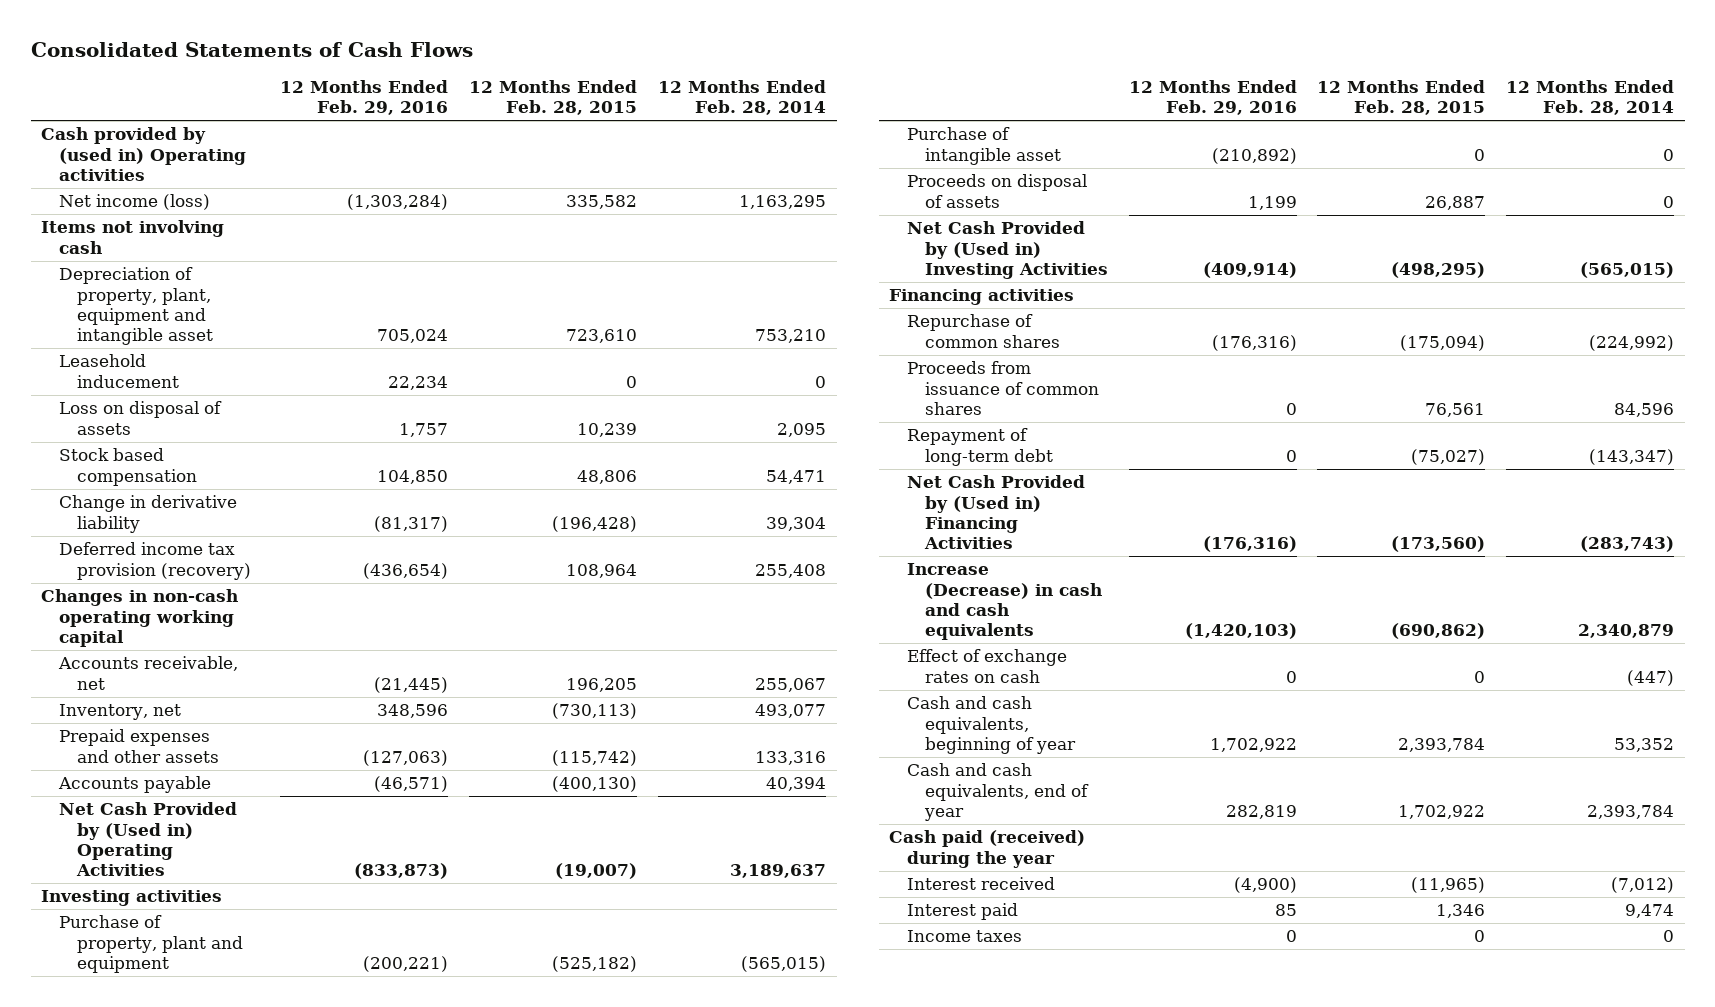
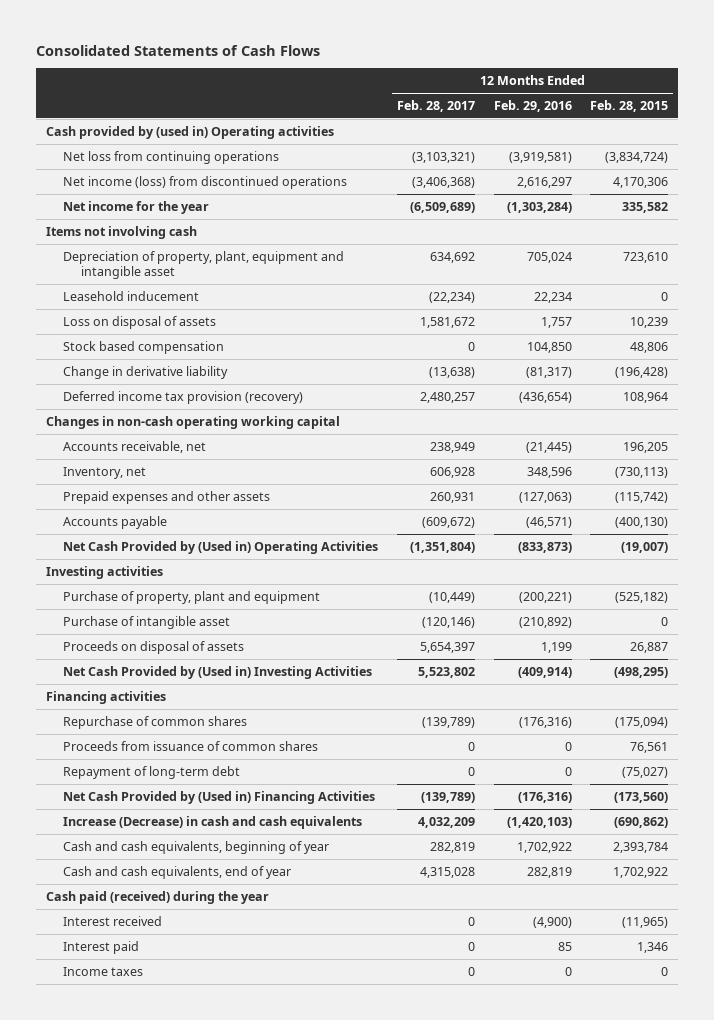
[658,80,827,116] 12 Months Ended Feb. 28, 2014 -> none
none -> [397,99,476,112] Feb. 28, 2017
none -> [63,150,280,164] Net loss from continuing operations
none -> [63,175,348,189] Net income (loss) from discontinued operations
[58,194,210,211] Net income (loss) -> [63,200,210,214] Net income for the year
[906,649,1067,683] Effect of exchange rates on cash -> none

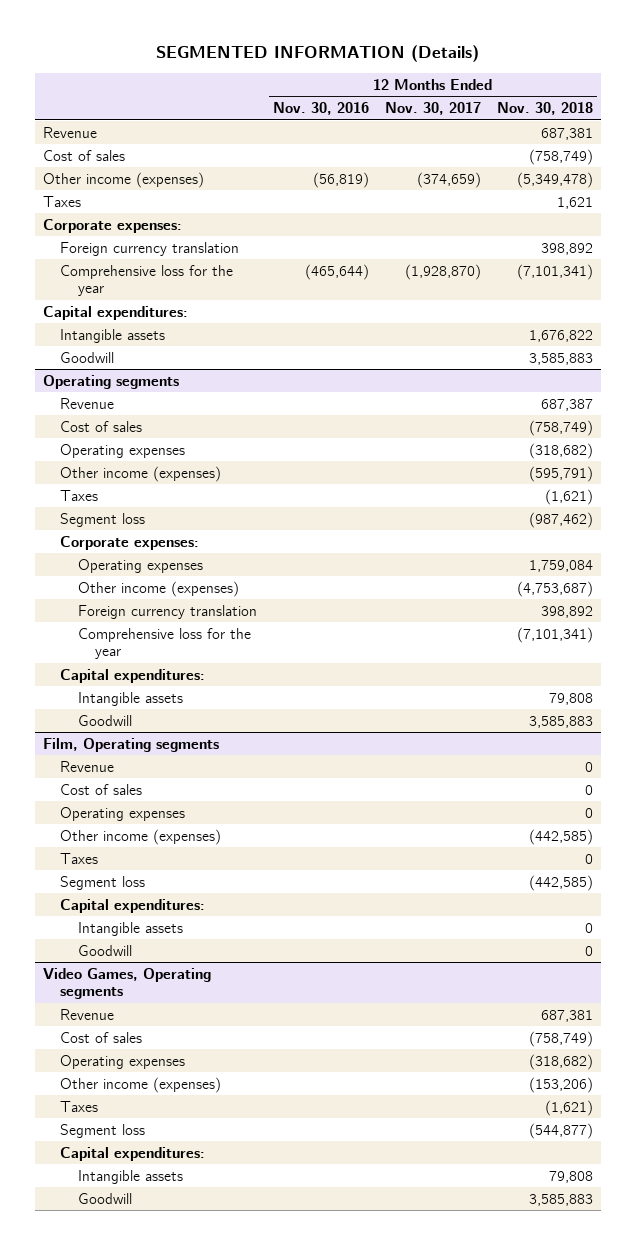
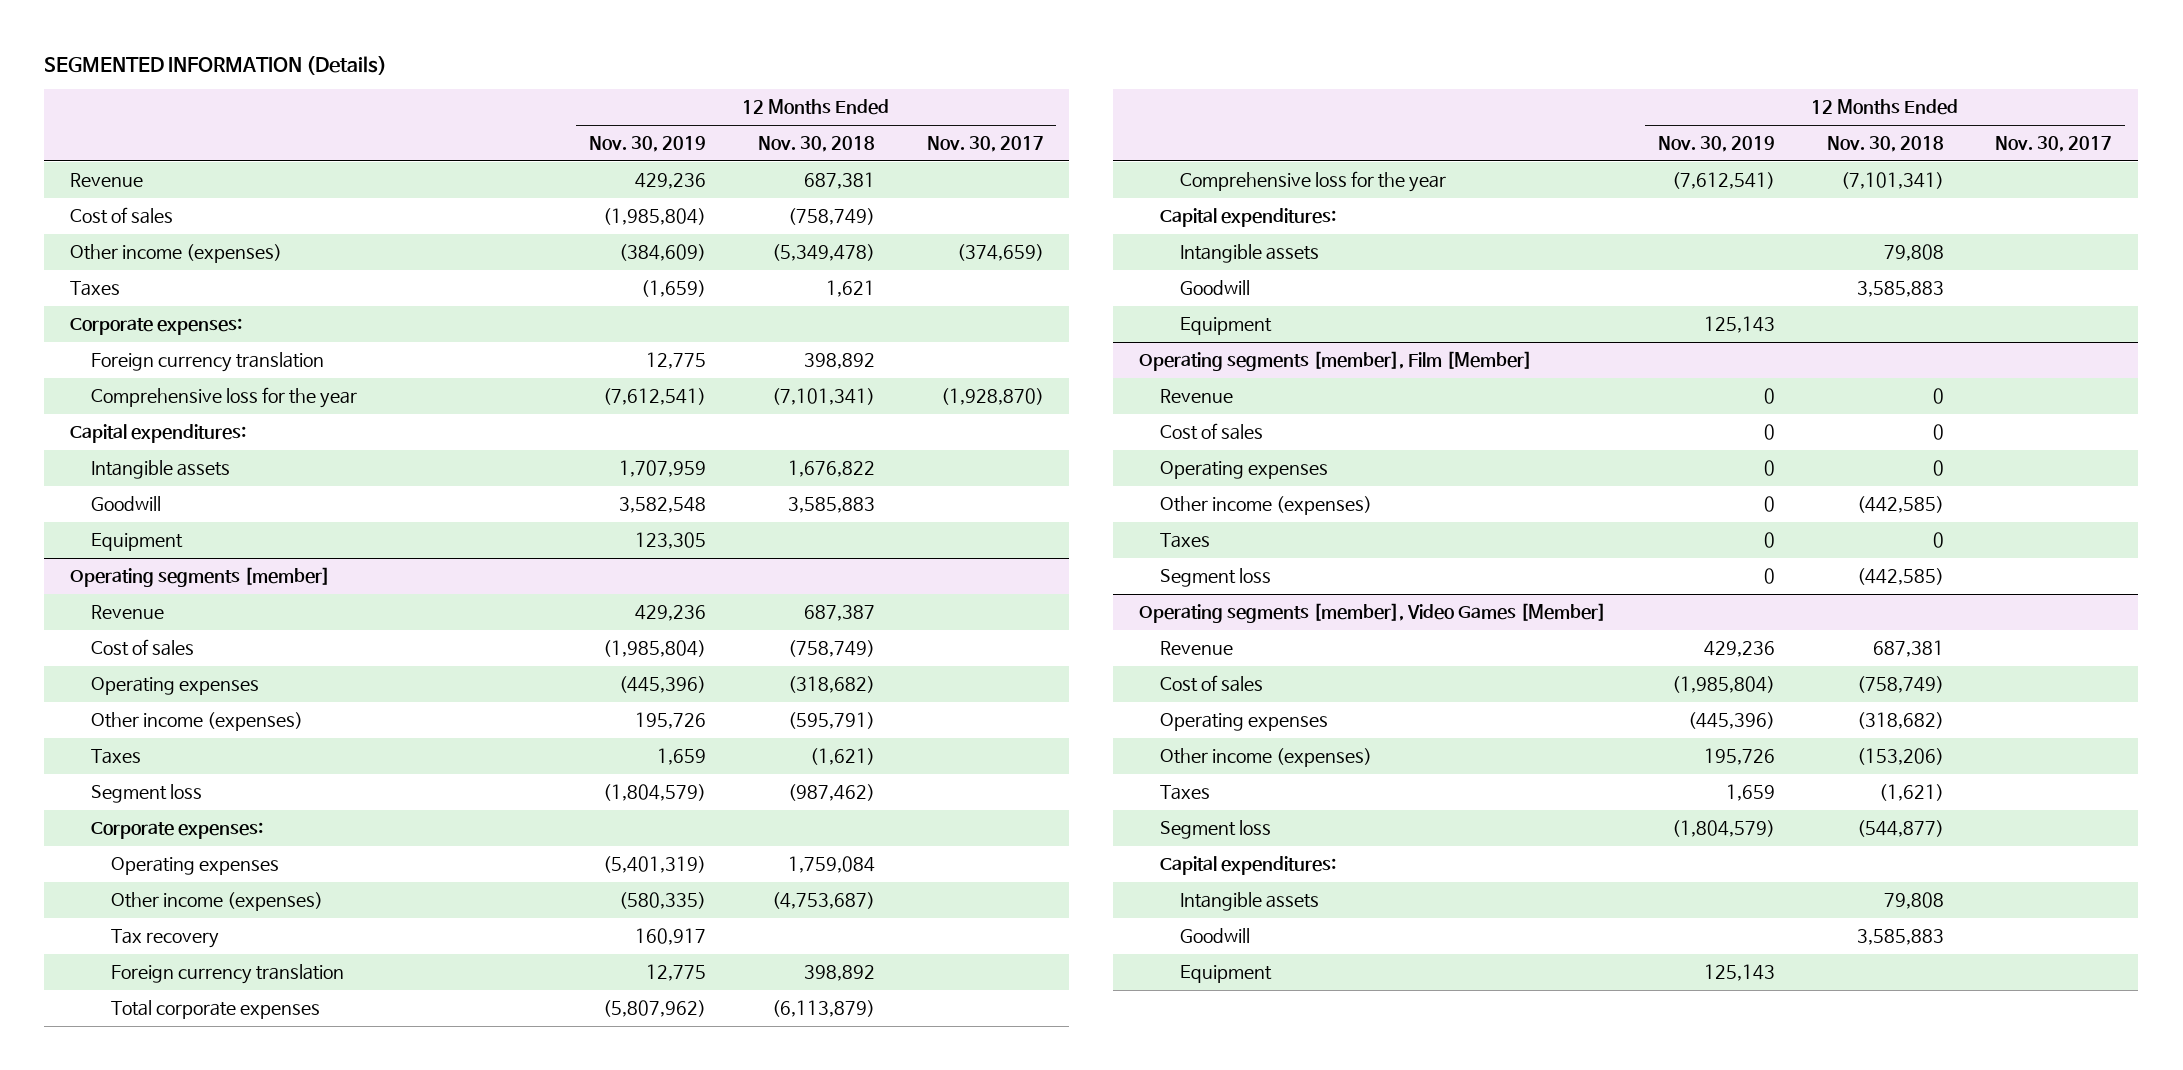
[272,102,369,116] Nov. 30, 2016 -> none
none -> [589,136,707,153] Nov. 30, 2019
none -> [90,533,183,552] Equipment
[43,374,180,389] Operating segments -> [70,567,331,588] Operating segments [member]
none -> [111,929,220,949] Tax recovery
none -> [111,1000,321,1020] Total corporate expenses
none -> [1179,317,1272,336] Equipment
[43,737,220,752] Film, Operating segments -> [1139,351,1533,372] Operating segments [member], Film [Member]
[60,898,206,913] Capital expenditures: -> none
[77,921,183,936] Intangible assets -> none
[77,944,132,956] Goodwill -> none
[43,967,212,999] Video Games, Operating segments -> [1139,603,1607,624] Operating segments [member], Video Games [Member]
none -> [1179,965,1272,984] Equipment

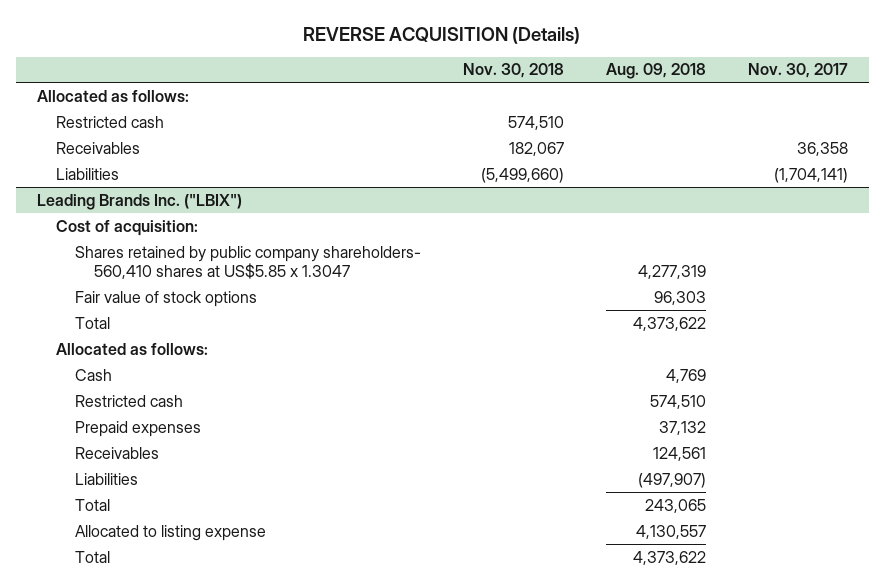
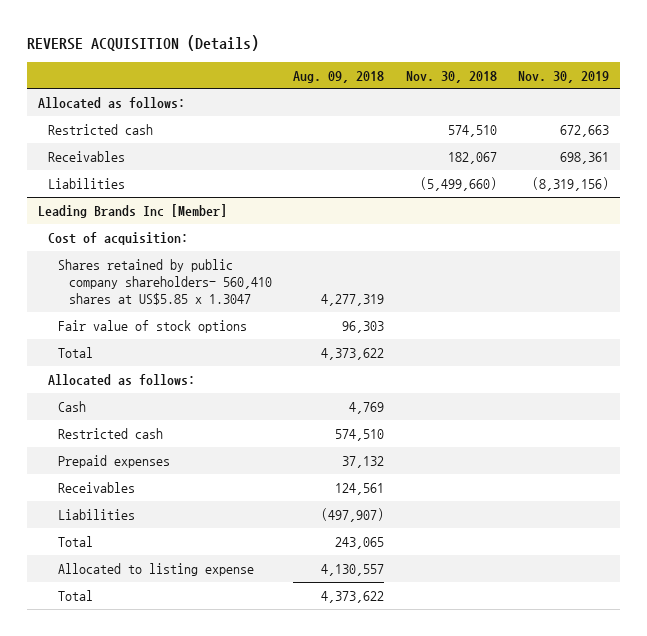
[747,63,848,79] Nov. 30, 2017 -> none
none -> [518,70,610,83] Nov. 30, 2019
[36,193,242,210] Leading Brands Inc. ("LBIX") -> [37,203,227,218] Leading Brands Inc [Member]

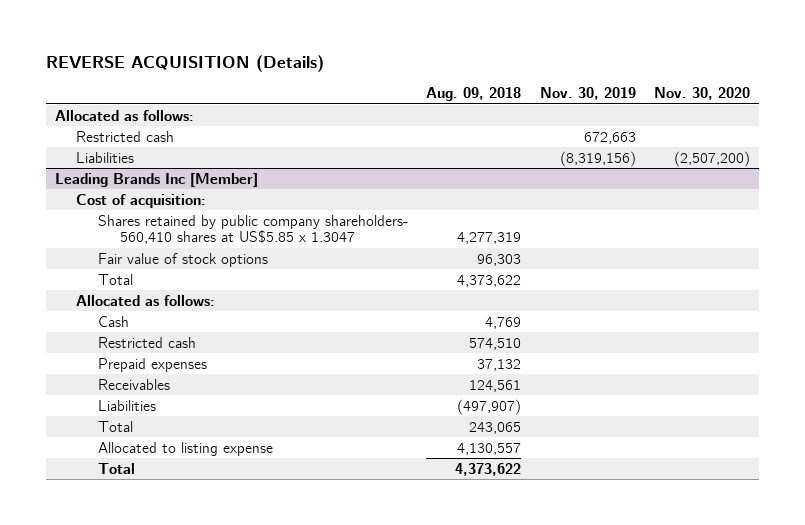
[405,70,497,83] Nov. 30, 2018 -> none
none -> [653,87,750,101] Nov. 30, 2020
[48,150,126,162] Receivables -> none

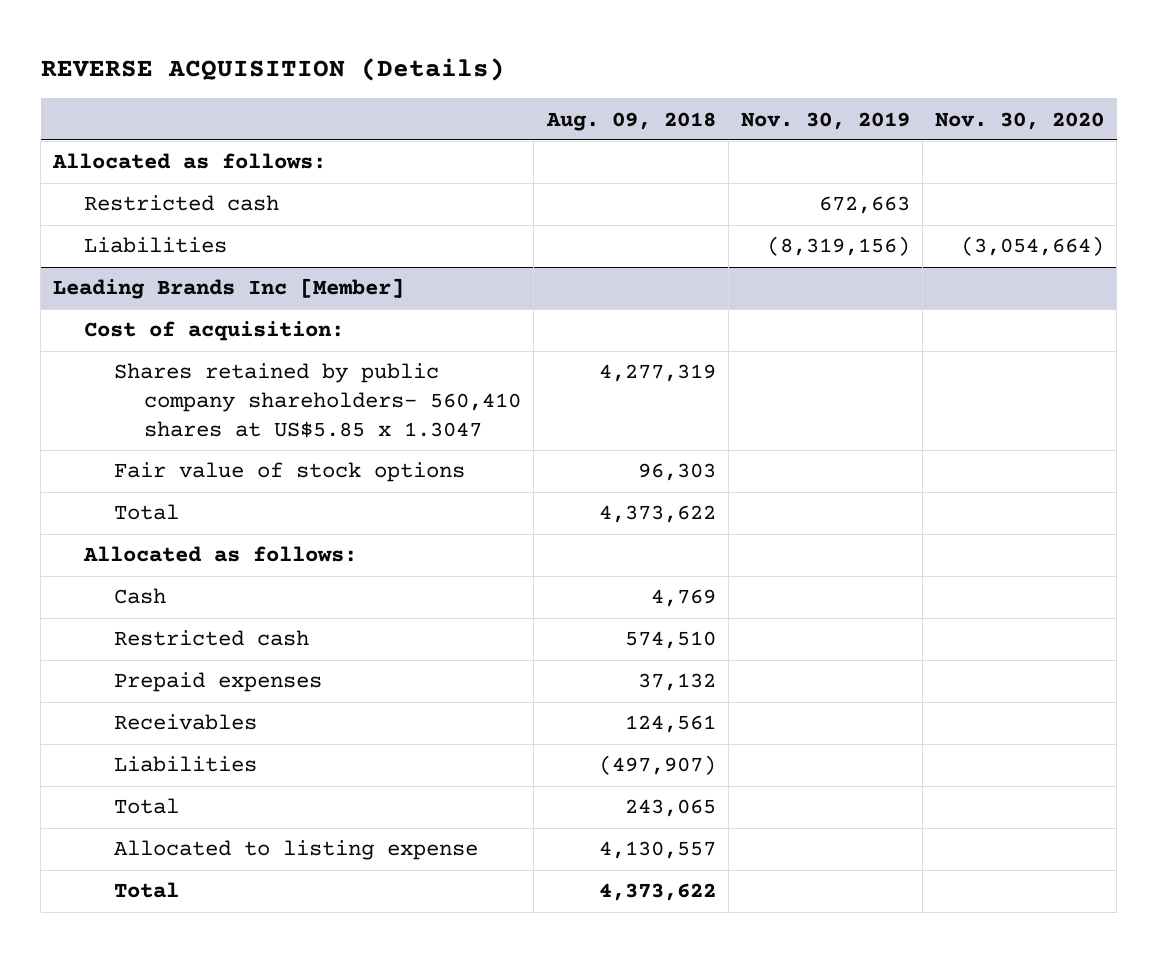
[673,150,750,167] (2,507,200) -> [961,236,1105,257] (3,054,664)

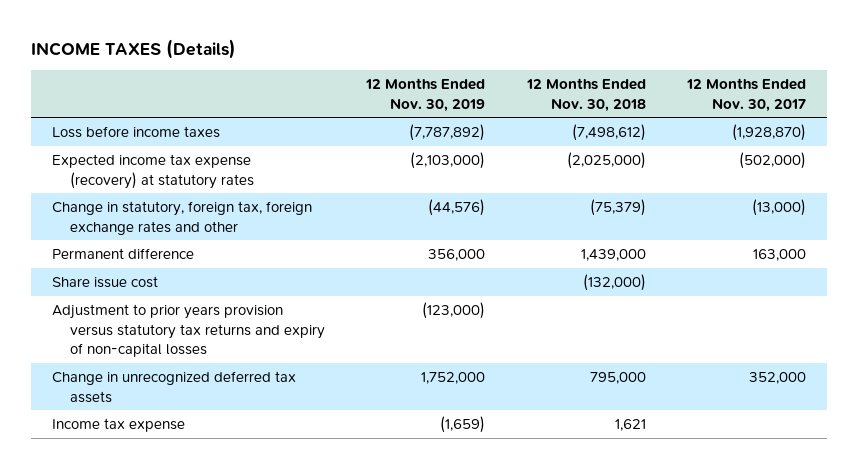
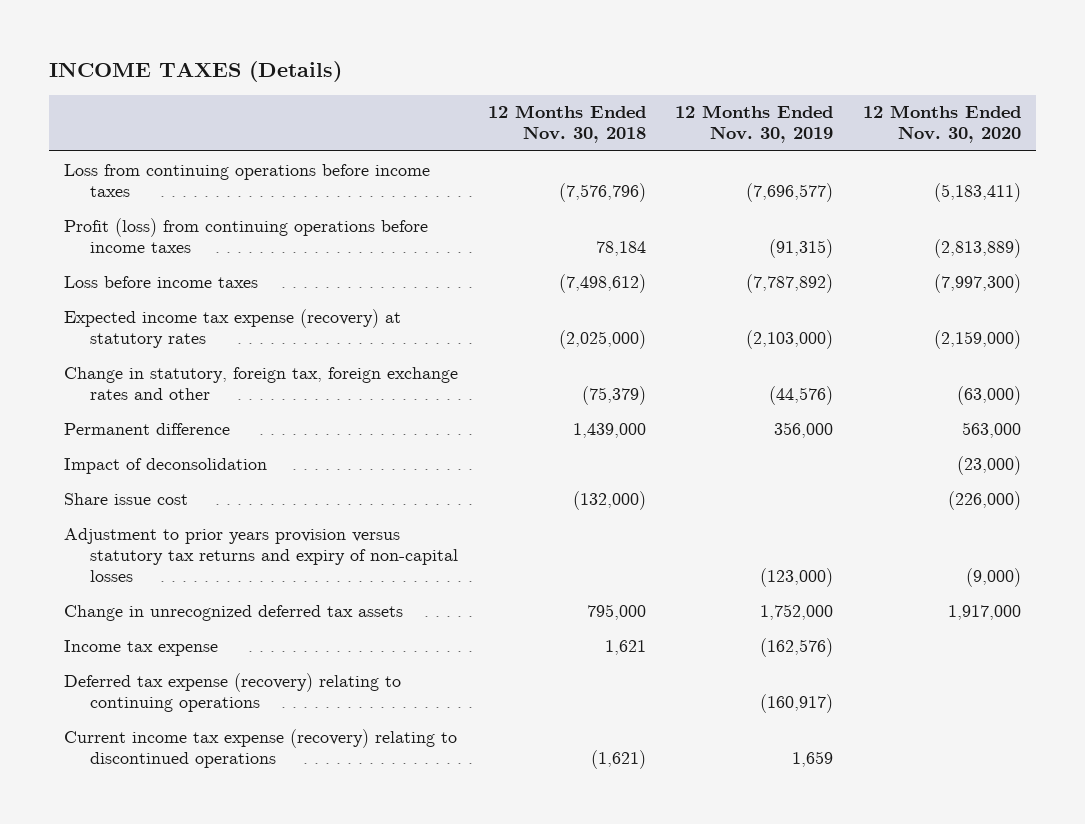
[685,77,806,112] 12 Months Ended Nov. 30, 2017 -> none
none -> [863,105,1022,144] 12 Months Ended Nov. 30, 2020
none -> [64,163,431,197] Loss from continuing operations before income taxes
none -> [64,217,429,253] Profit (loss) from continuing operations before income taxes
none -> [64,457,268,474] Impact of deconsolidation
[440,415,486,433] (1,659) -> [760,637,834,657] (162,576)
none -> [64,672,402,712] Deferred tax expense (recovery) relating to continuing operations
none -> [64,728,458,768] Current income tax expense (recovery) relating to discontinued operations

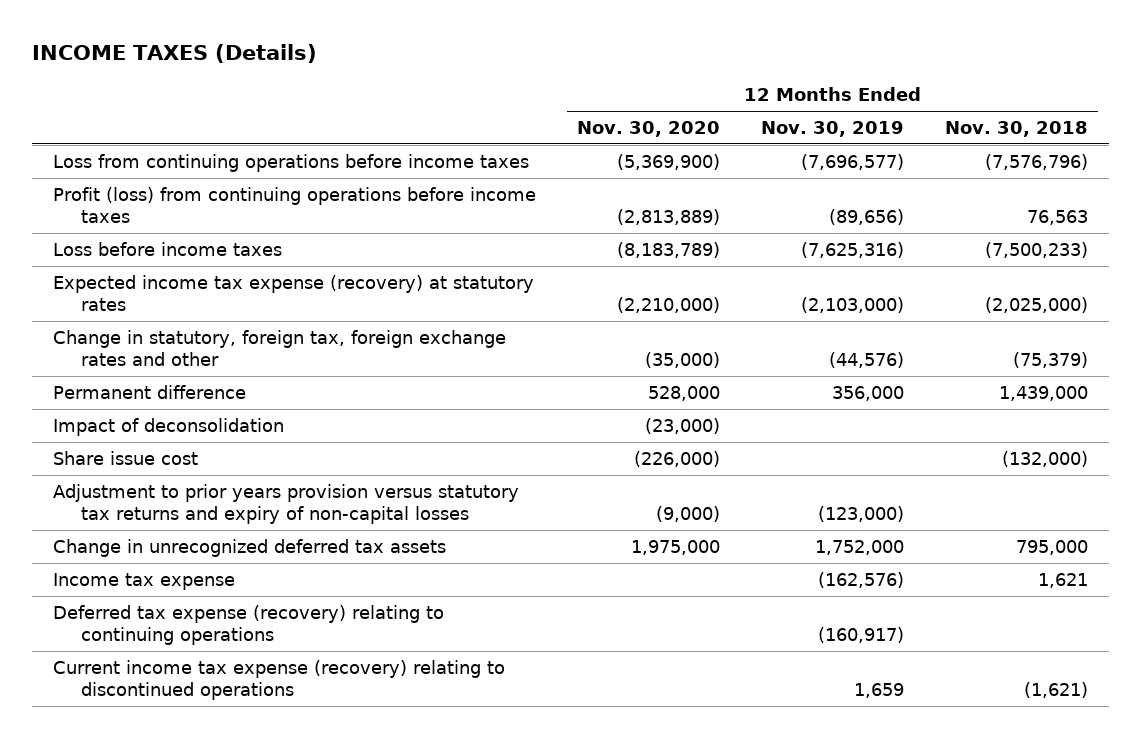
[934,182,1022,202] (5,183,411) -> [617,153,721,170] (5,369,900)
[595,240,646,256] 78,184 -> [1027,210,1089,226] 76,563
[769,238,834,258] (91,315) -> [829,209,905,226] (89,656)
[558,273,646,293] (7,498,612) -> [985,241,1089,258] (7,500,233)
[746,273,834,293] (7,787,892) -> [801,241,905,258] (7,625,316)
[934,273,1022,293] (7,997,300) -> [617,241,721,258] (8,183,789)
[934,329,1022,349] (2,159,000) -> [617,297,721,314] (2,210,000)
[957,385,1022,405] (63,000) -> [645,352,721,369] (35,000)
[962,421,1022,438] 563,000 -> [648,385,721,401] 528,000
[948,604,1022,620] 1,917,000 -> [631,539,721,555] 1,975,000

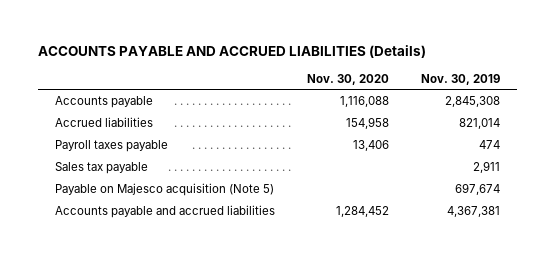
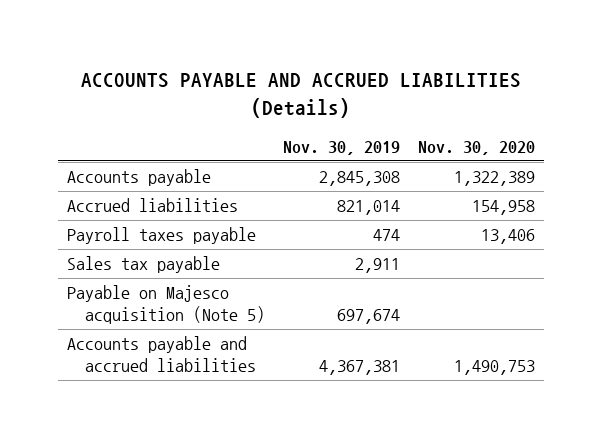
[339,96,389,108] 1,116,088 -> [454,171,536,187] 1,322,389
[335,206,389,218] 1,284,452 -> [454,360,536,376] 1,490,753

